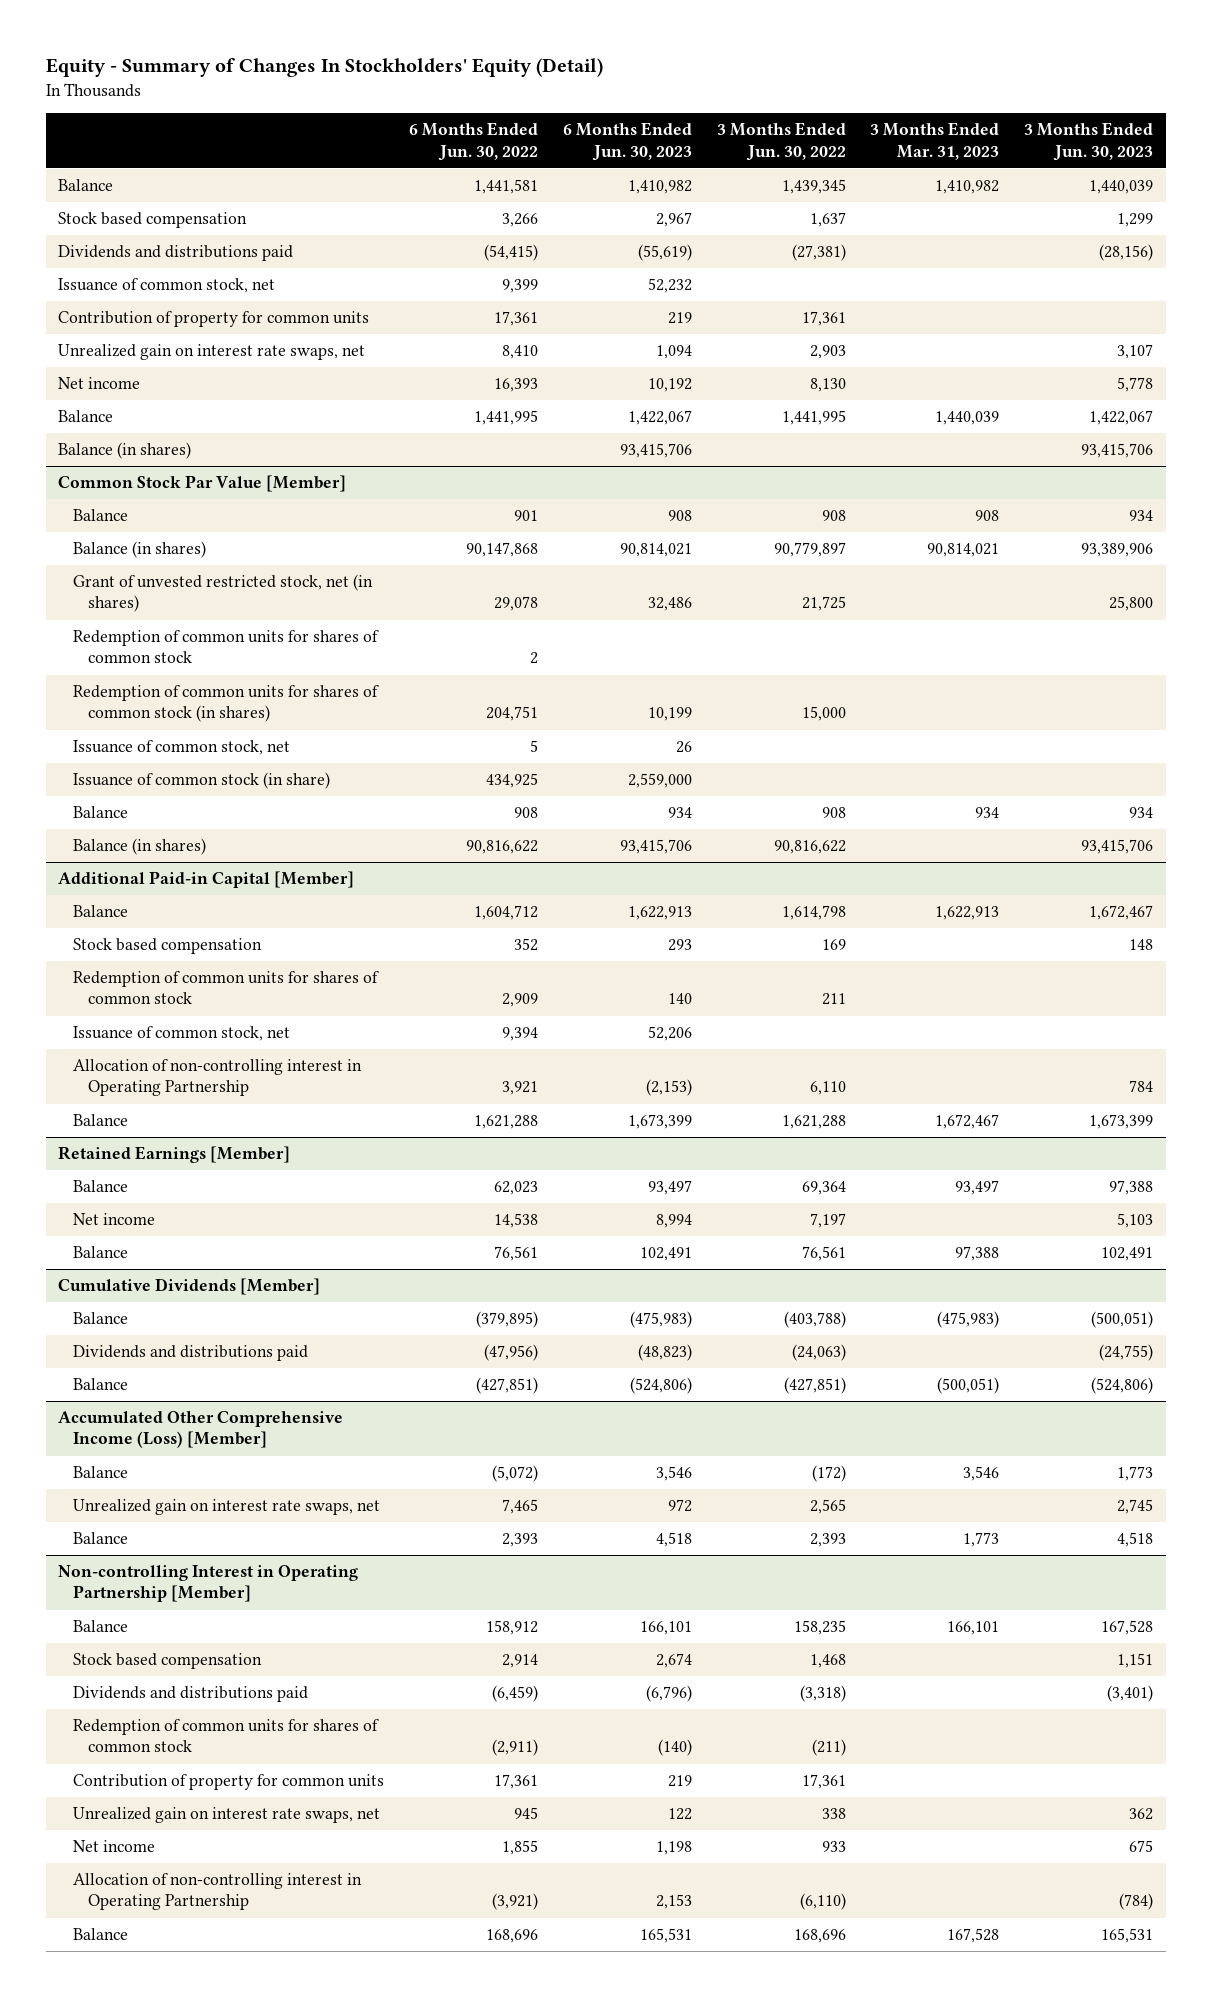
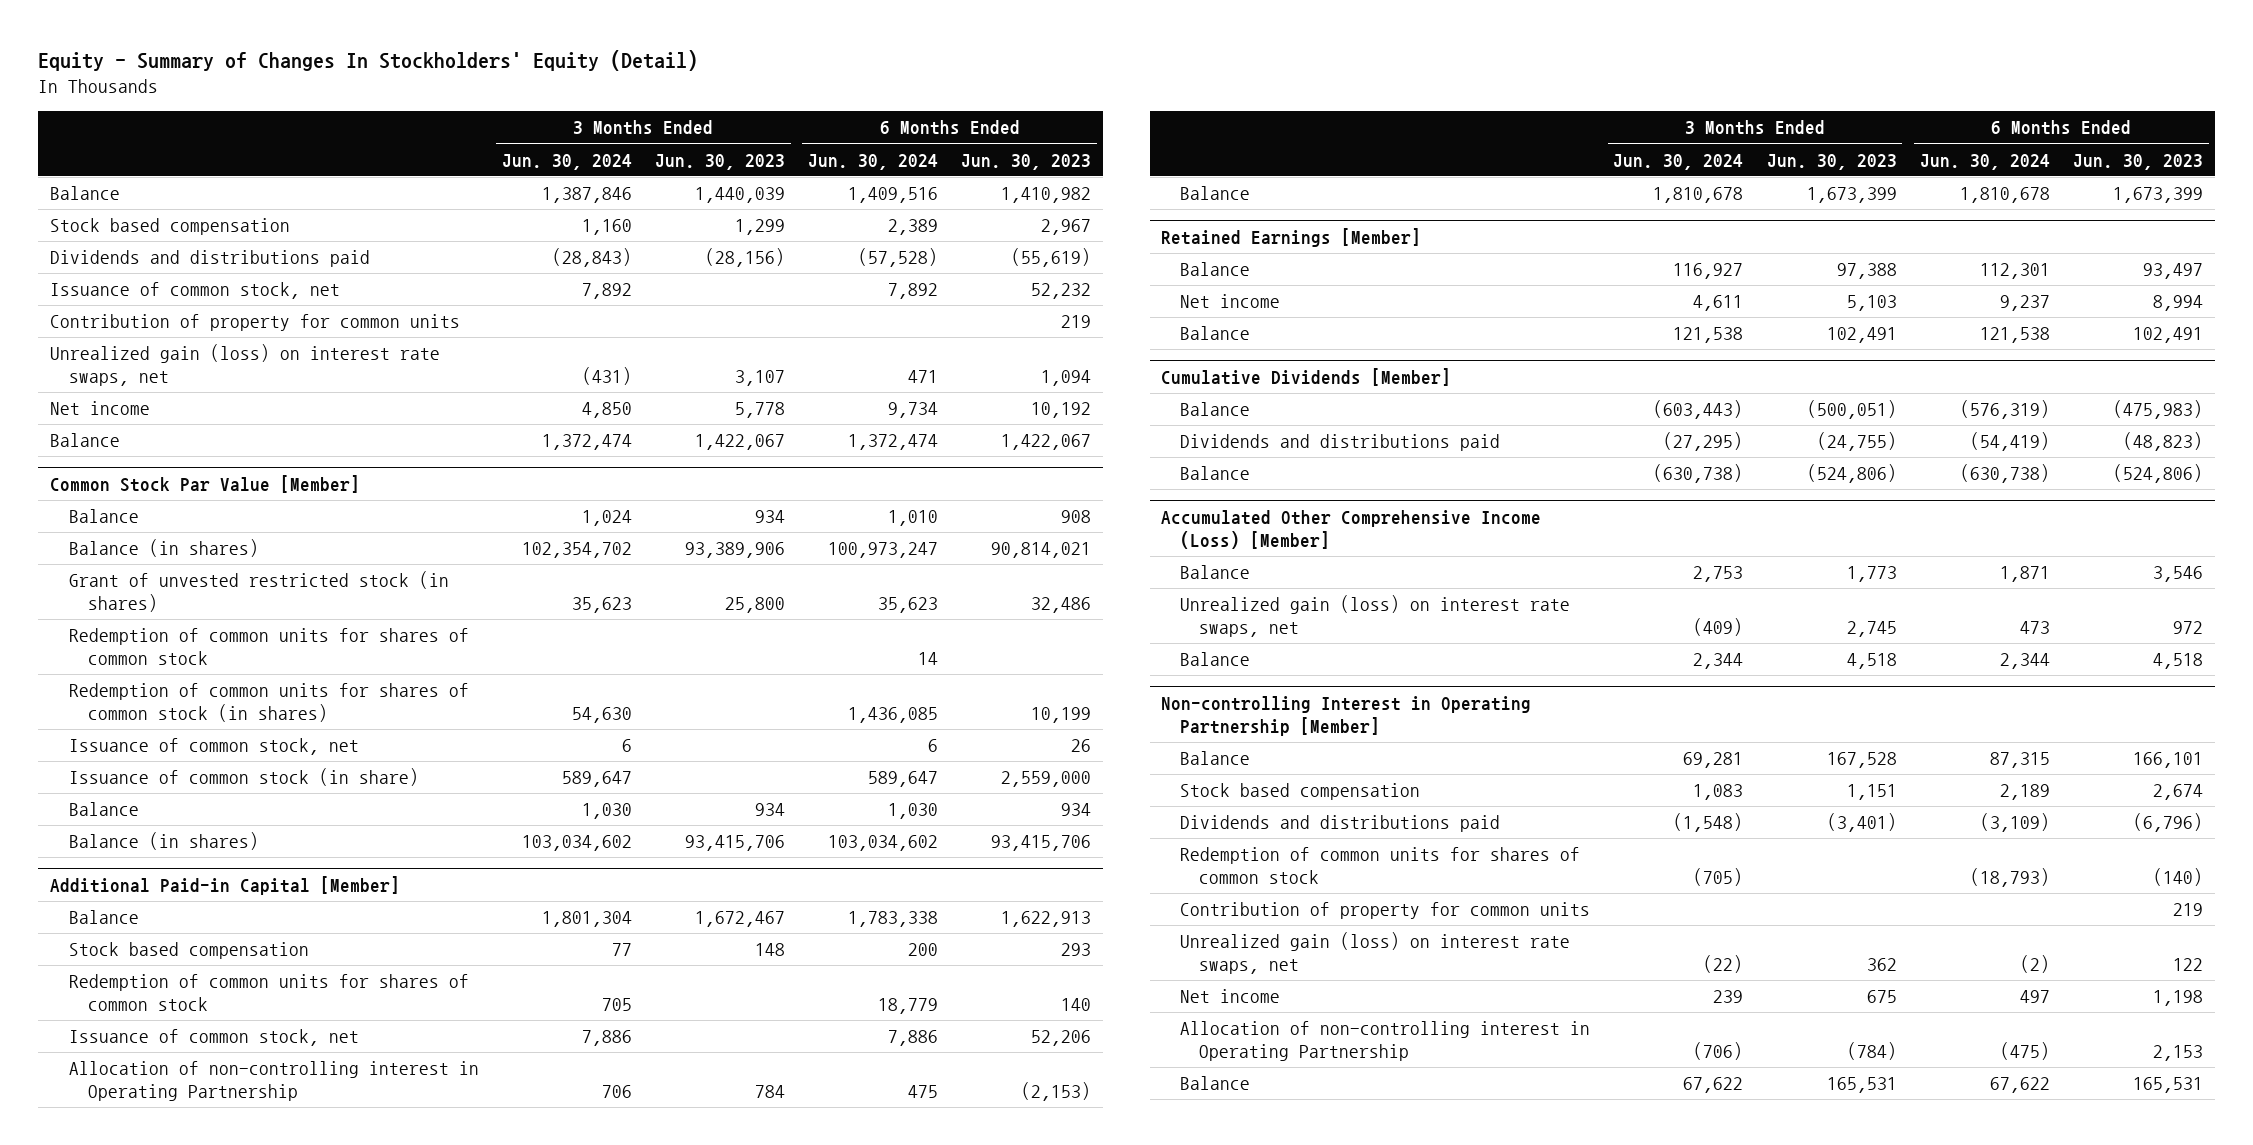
[408,122,538,161] 6 Months Ended Jun. 30, 2022 -> none
[716,122,846,161] 3 Months Ended Jun. 30, 2022 -> none
[870,122,1000,160] 3 Months Ended Mar. 31, 2023 -> none
none -> [501,153,632,170] Jun. 30, 2024
none -> [808,153,939,170] Jun. 30, 2024
[57,344,365,361] Unrealized gain on interest rate swaps, net -> [49,344,440,387] Unrealized gain (loss) on interest rate swaps, net
[57,442,191,460] Balance (in shares) -> none
[72,574,373,613] Grant of unvested restricted stock, net (in shares) -> [68,571,449,613] Grant of unvested restricted stock (in shares)
[72,1499,380,1516] Unrealized gain on interest rate swaps, net -> [1180,595,1571,638] Unrealized gain (loss) on interest rate swaps, net
[72,1807,380,1824] Unrealized gain on interest rate swaps, net -> [1180,932,1571,975] Unrealized gain (loss) on interest rate swaps, net

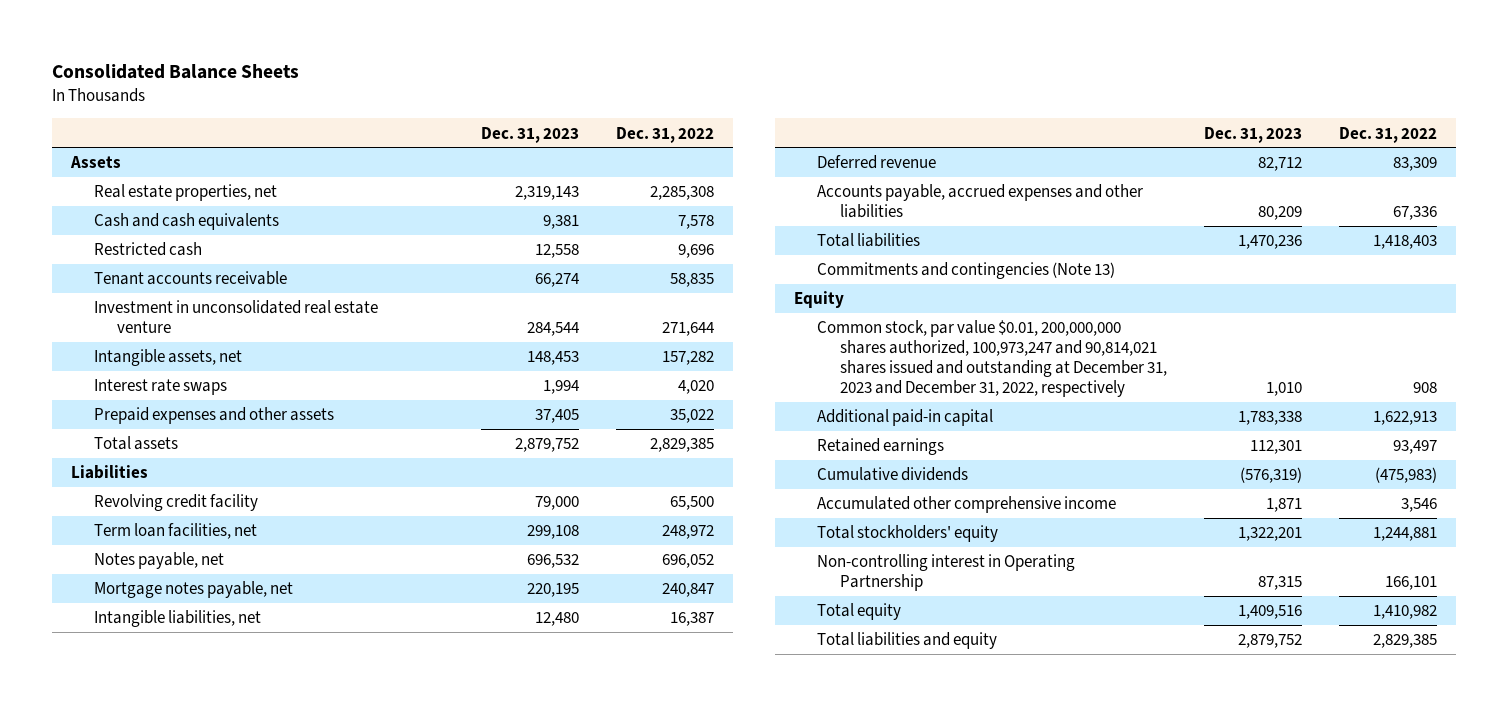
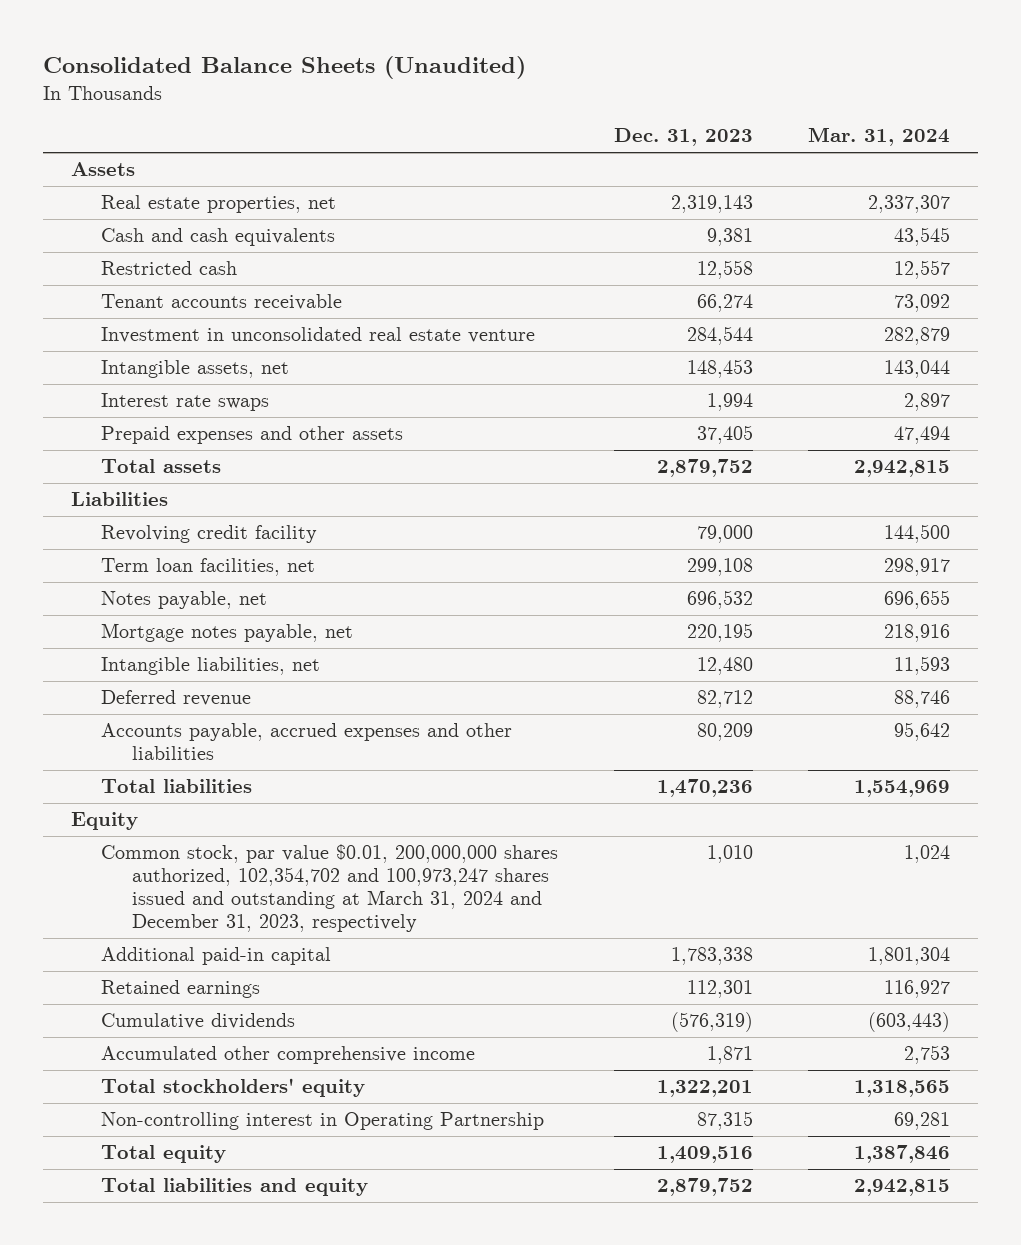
[52,64,300,80] Consolidated Balance Sheets -> [43,56,527,80] Consolidated Balance Sheets (Unaudited)
[616,126,715,143] Dec. 31, 2022 -> none
none -> [808,127,951,147] Mar. 31, 2024
[816,262,1115,280] Commitments and contingencies (Note 13) -> none
[816,320,1167,397] Common stock, par value $0.01, 200,000,000 shares authorized, 100,973,247 and 90,814,021 shares issued and outstanding at December 31, 2023 and December 31, 2022, respectively -> [101,844,559,932] Common stock, par value $0.01, 200,000,000 shares authorized, 102,354,702 and 100,973,247 shares issued and outstanding at March 31, 2024 and December 31, 2023, respectively

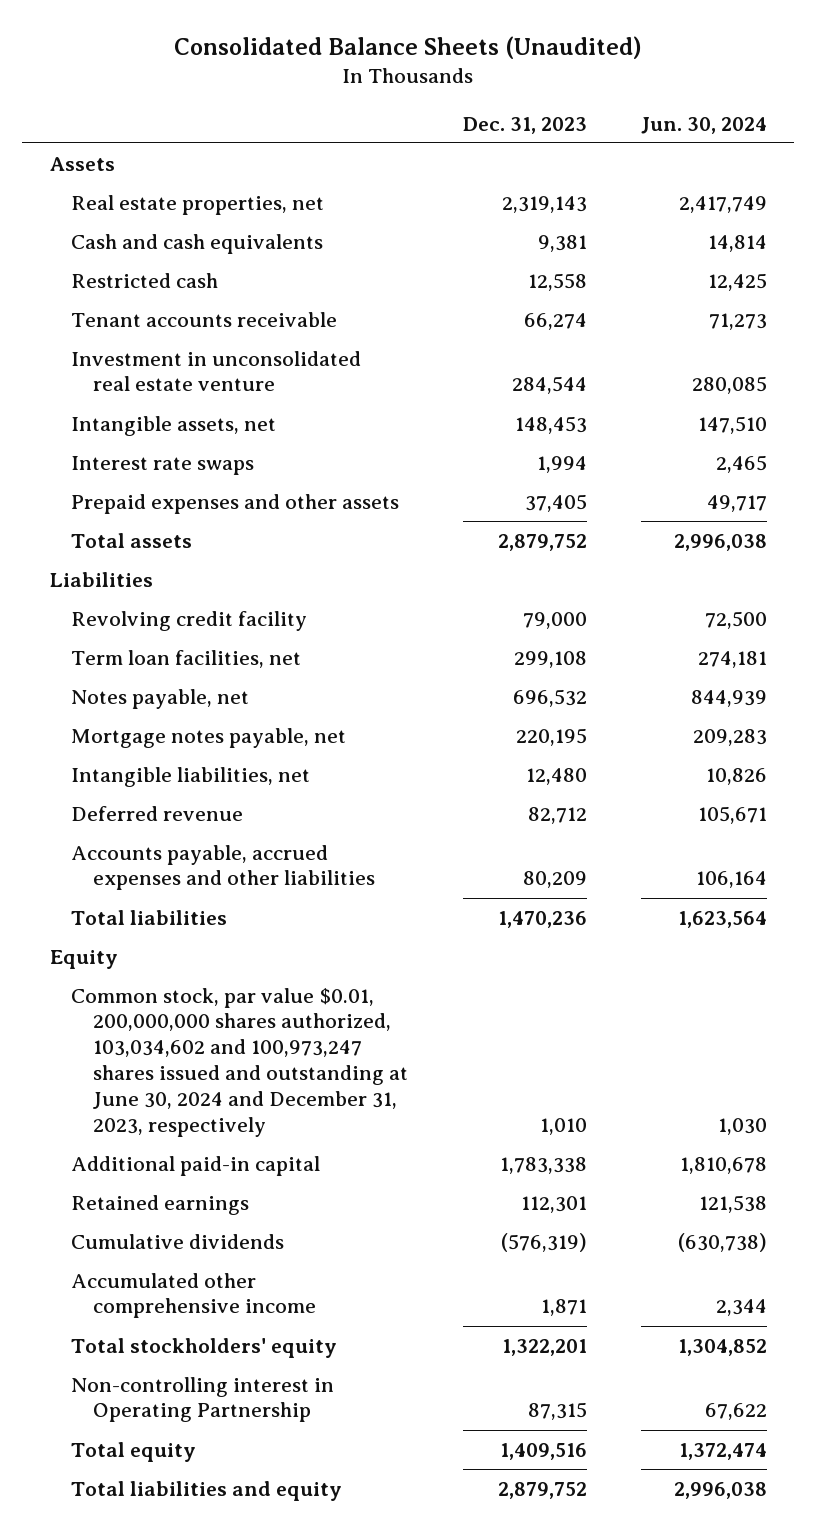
[808,127,951,147] Mar. 31, 2024 -> none
none -> [641,116,768,134] Jun. 30, 2024
[101,844,559,932] Common stock, par value $0.01, 200,000,000 shares authorized, 102,354,702 and 100,973,247 shares issued and outstanding at March 31, 2024 and December 31, 2023, respectively -> [71,987,409,1137] Common stock, par value $0.01, 200,000,000 shares authorized, 103,034,602 and 100,973,247 shares issued and outstanding at June 30, 2024 and December 31, 2023, respectively

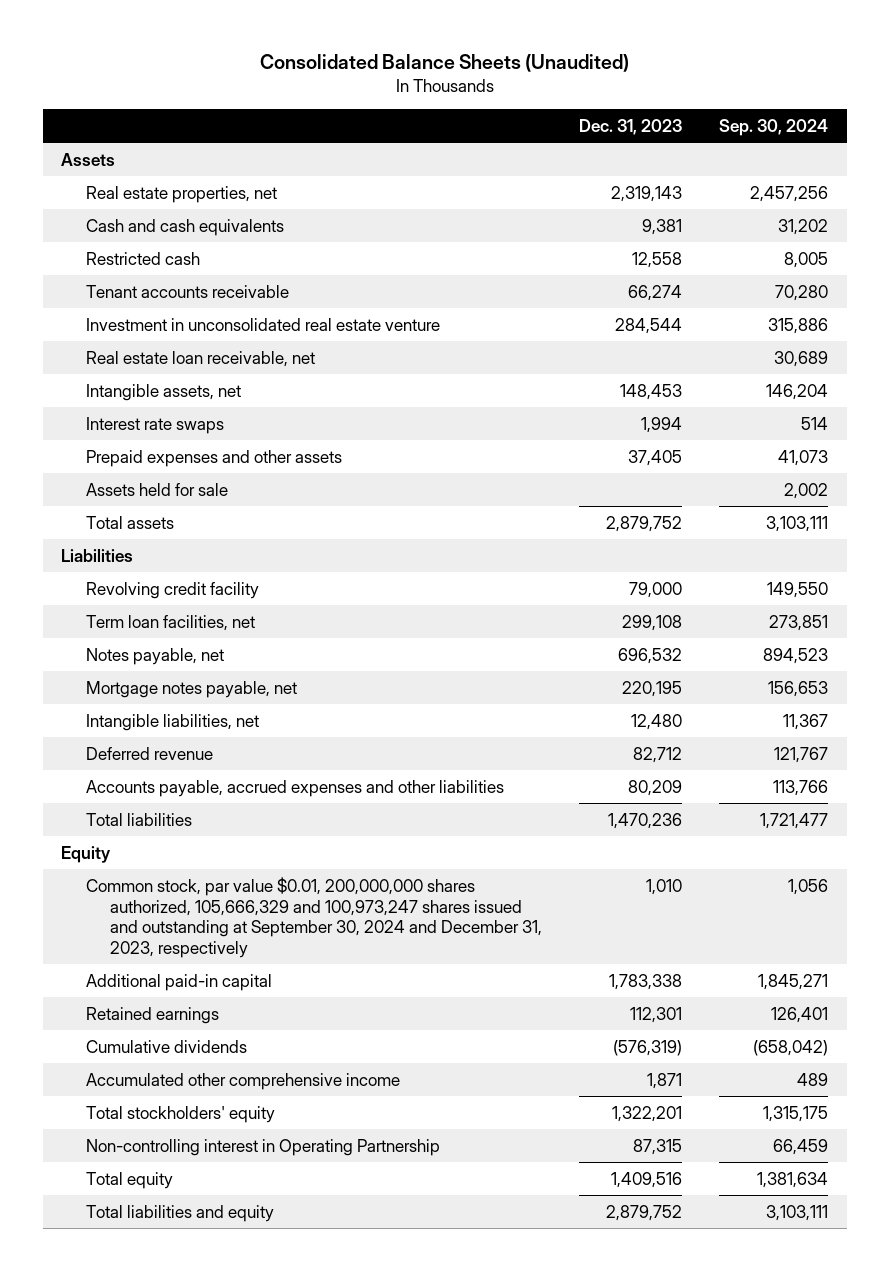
[641,116,768,134] Jun. 30, 2024 -> none
none -> [719,119,829,137] Sep. 30, 2024
none -> [85,350,315,367] Real estate loan receivable, net
none -> [85,482,228,496] Assets held for sale
[71,987,409,1137] Common stock, par value $0.01, 200,000,000 shares authorized, 103,034,602 and 100,973,247 shares issued and outstanding at June 30, 2024 and December 31, 2023, respectively -> [85,876,542,959] Common stock, par value $0.01, 200,000,000 shares authorized, 105,666,329 and 100,973,247 shares issued and outstanding at September 30, 2024 and December 31, 2023, respectively

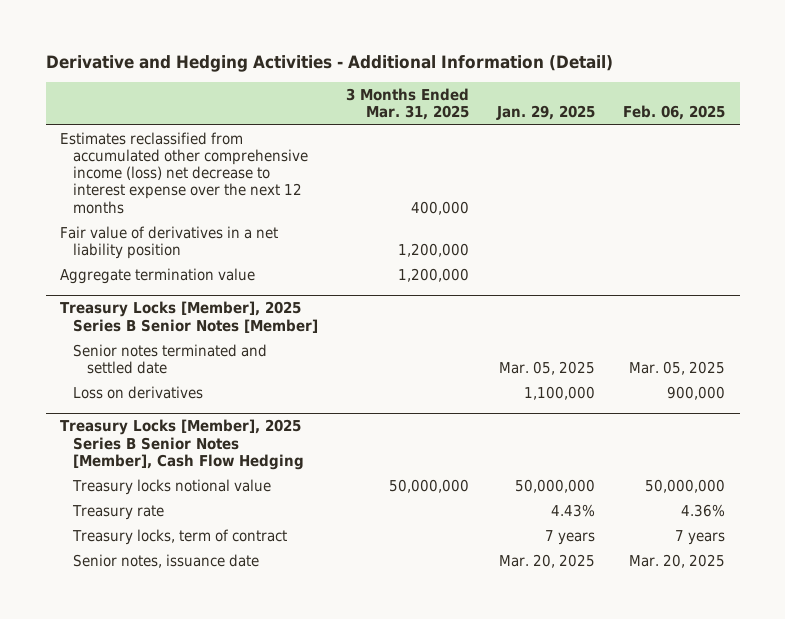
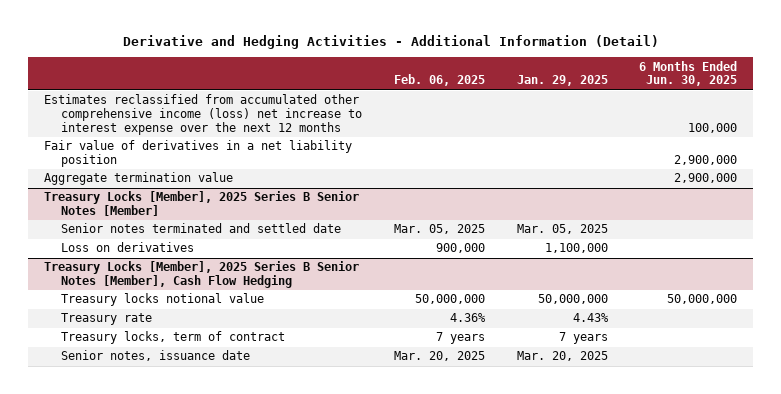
[346,88,470,121] 3 Months Ended Mar. 31, 2025 -> none
none -> [639,60,738,87] 6 Months Ended Jun. 30, 2025
[59,131,309,214] Estimates reclassified from accumulated other comprehensive income (loss) net decrease to interest expense over the next 12 months -> [43,94,362,136] Estimates reclassified from accumulated other comprehensive income (loss) net increase to interest expense over the next 12 months

